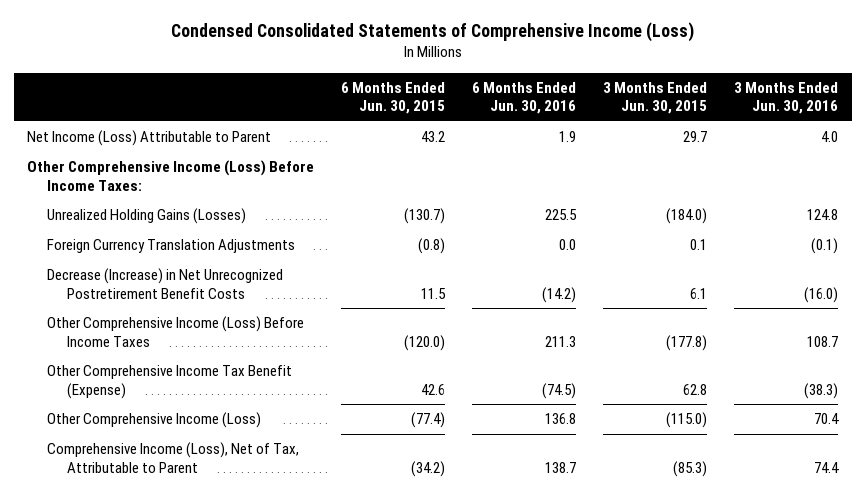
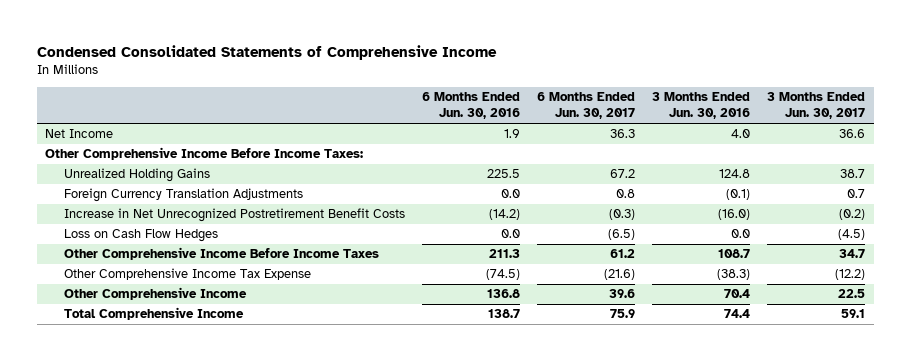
[170,22,694,43] Condensed Consolidated Statements of Comprehensive Income (Loss) -> [36,44,497,60] Condensed Consolidated Statements of Comprehensive Income
[341,81,446,115] 6 Months Ended Jun. 30, 2015 -> none
[603,81,708,115] 3 Months Ended Jun. 30, 2015 -> none
none -> [537,92,636,120] 6 Months Ended Jun. 30, 2017
none -> [767,92,866,120] 3 Months Ended Jun. 30, 2017
[27,130,272,147] Net Income (Loss) Attributable to Parent -> [45,129,114,139] Net Income
[27,160,315,191] Other Comprehensive Income (Loss) Before Income Taxes: -> [45,147,364,161] Other Comprehensive Income Before Income Taxes:
[47,208,247,225] Unrealized Holding Gains (Losses) -> [64,168,211,183] Unrealized Holding Gains
[47,268,284,299] Decrease (Increase) in Net Unrecognized Postretirement Benefit Costs -> [64,208,406,223] Increase in Net Unrecognized Postretirement Benefit Costs
none -> [64,229,219,243] Loss on Cash Flow Hedges
[47,316,305,347] Other Comprehensive Income (Loss) Before Income Taxes -> [64,247,380,261] Other Comprehensive Income Before Income Taxes
[47,365,293,399] Other Comprehensive Income Tax Benefit (Expense) -> [64,268,312,281] Other Comprehensive Income Tax Expense
[47,412,262,429] Other Comprehensive Income (Loss) -> [64,287,248,301] Other Comprehensive Income
[47,442,300,473] Comprehensive Income (Loss), Net of Tax, Attributable to Parent -> [64,307,245,321] Total Comprehensive Income

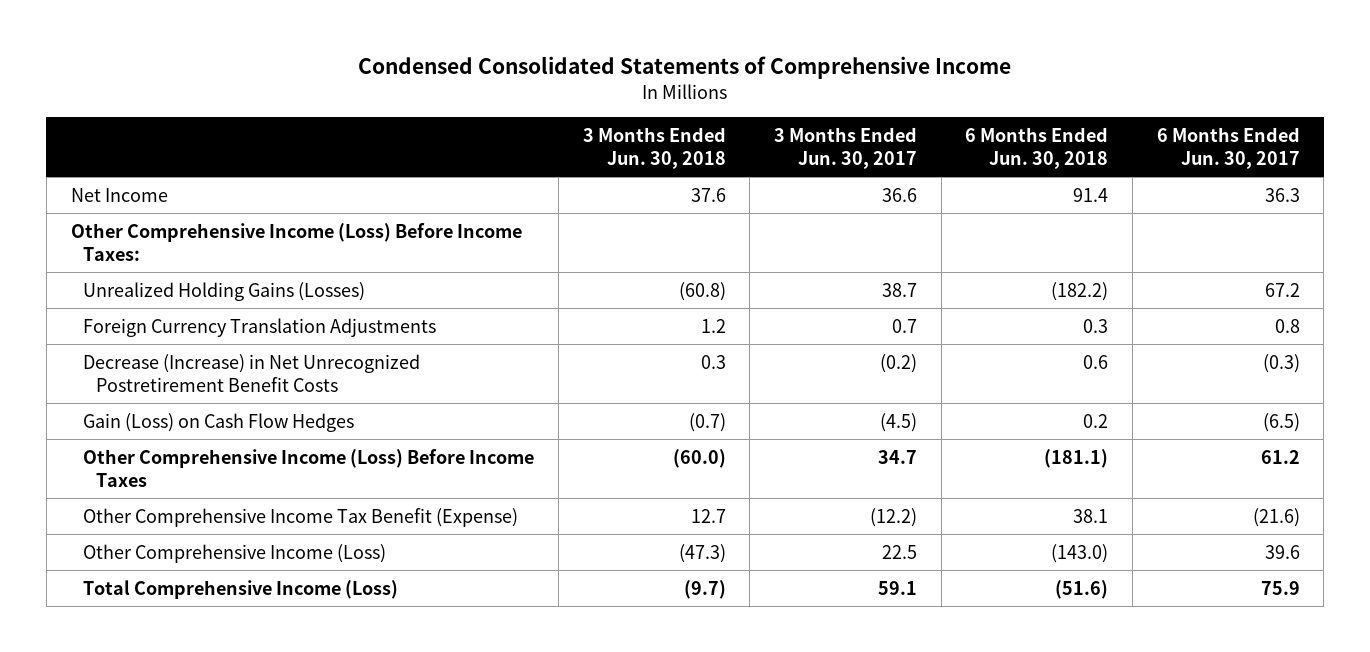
[422,92,521,120] 6 Months Ended Jun. 30, 2016 -> none
[652,92,751,120] 3 Months Ended Jun. 30, 2016 -> none
none -> [582,126,726,169] 3 Months Ended Jun. 30, 2018
none -> [965,126,1109,169] 6 Months Ended Jun. 30, 2018
[45,147,364,161] Other Comprehensive Income Before Income Taxes: -> [70,222,522,261] Other Comprehensive Income (Loss) Before Income Taxes:
[64,168,211,183] Unrealized Holding Gains -> [83,281,366,301] Unrealized Holding Gains (Losses)
[64,208,406,223] Increase in Net Unrecognized Postretirement Benefit Costs -> [83,353,421,392] Decrease (Increase) in Net Unrecognized Postretirement Benefit Costs
[64,229,219,243] Loss on Cash Flow Hedges -> [83,412,355,432] Gain (Loss) on Cash Flow Hedges
[64,247,380,261] Other Comprehensive Income Before Income Taxes -> [83,448,535,487] Other Comprehensive Income (Loss) Before Income Taxes
[64,268,312,281] Other Comprehensive Income Tax Expense -> [83,507,519,527] Other Comprehensive Income Tax Benefit (Expense)
[64,287,248,301] Other Comprehensive Income -> [83,543,387,563] Other Comprehensive Income (Loss)
[64,307,245,321] Total Comprehensive Income -> [83,579,399,599] Total Comprehensive Income (Loss)

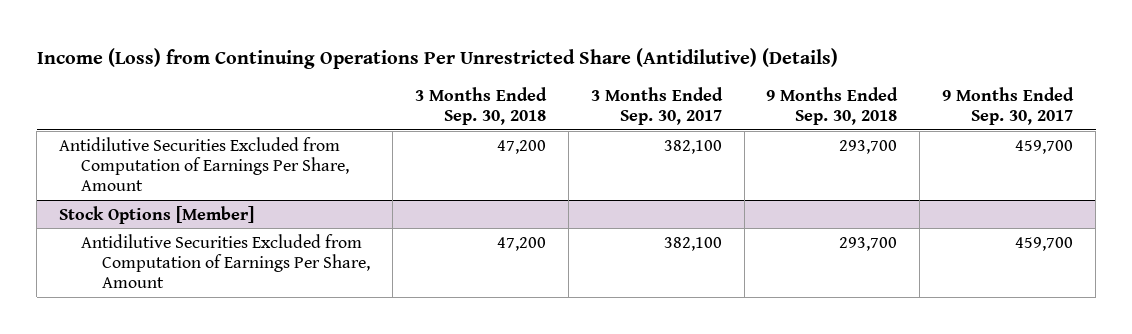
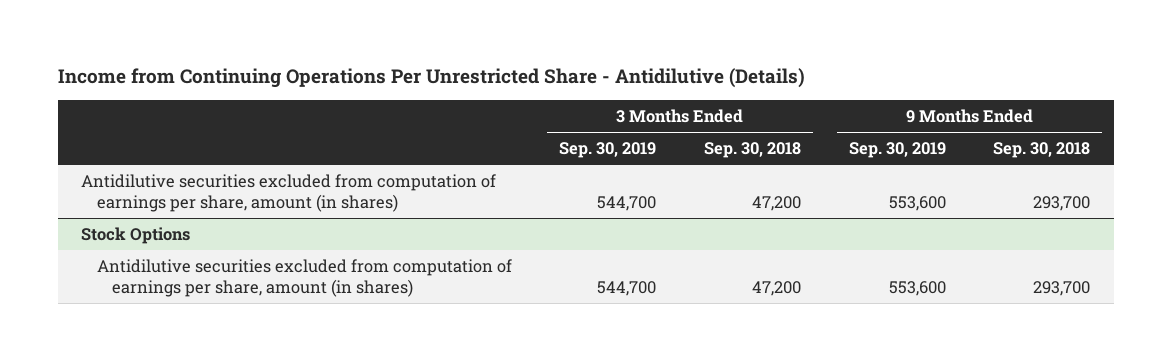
[36,47,838,69] Income (Loss) from Continuing Operations Per Unrestricted Share (Antidilutive) (Details) -> [57,68,805,89] Income from Continuing Operations Per Unrestricted Share - Antidilutive (Details)
[590,86,723,125] 3 Months Ended Sep. 30, 2017 -> none
[942,86,1075,125] 9 Months Ended Sep. 30, 2017 -> none
none -> [559,142,657,159] Sep. 30, 2019
none -> [848,142,946,159] Sep. 30, 2019
[59,136,349,191] Antidilutive Securities Excluded from Computation of Earnings Per Share, Amount -> [81,174,497,212] Antidilutive securities excluded from computation of earnings per share, amount (in shares)
[59,205,255,224] Stock Options [Member] -> [81,227,191,245] Stock Options
[80,233,370,288] Antidilutive Securities Excluded from Computation of Earnings Per Share, Amount -> [96,259,512,297] Antidilutive securities excluded from computation of earnings per share, amount (in shares)

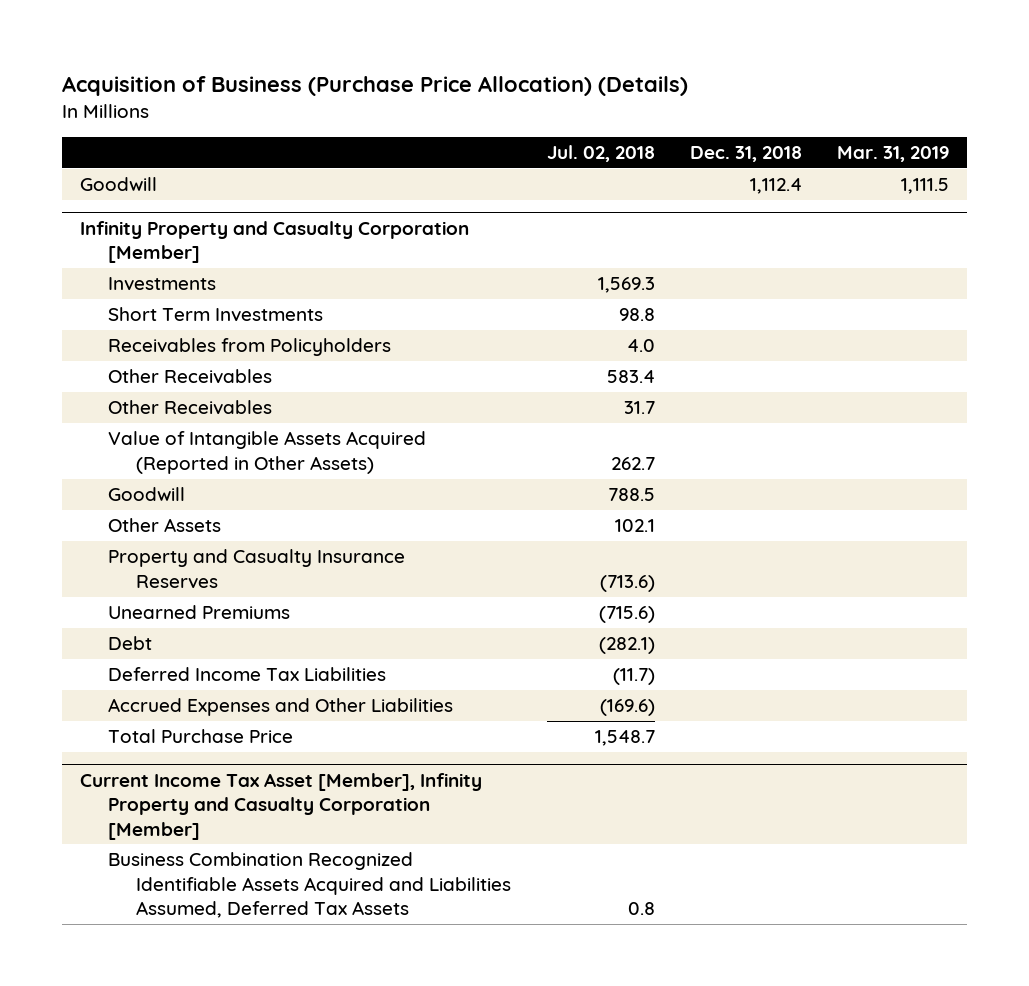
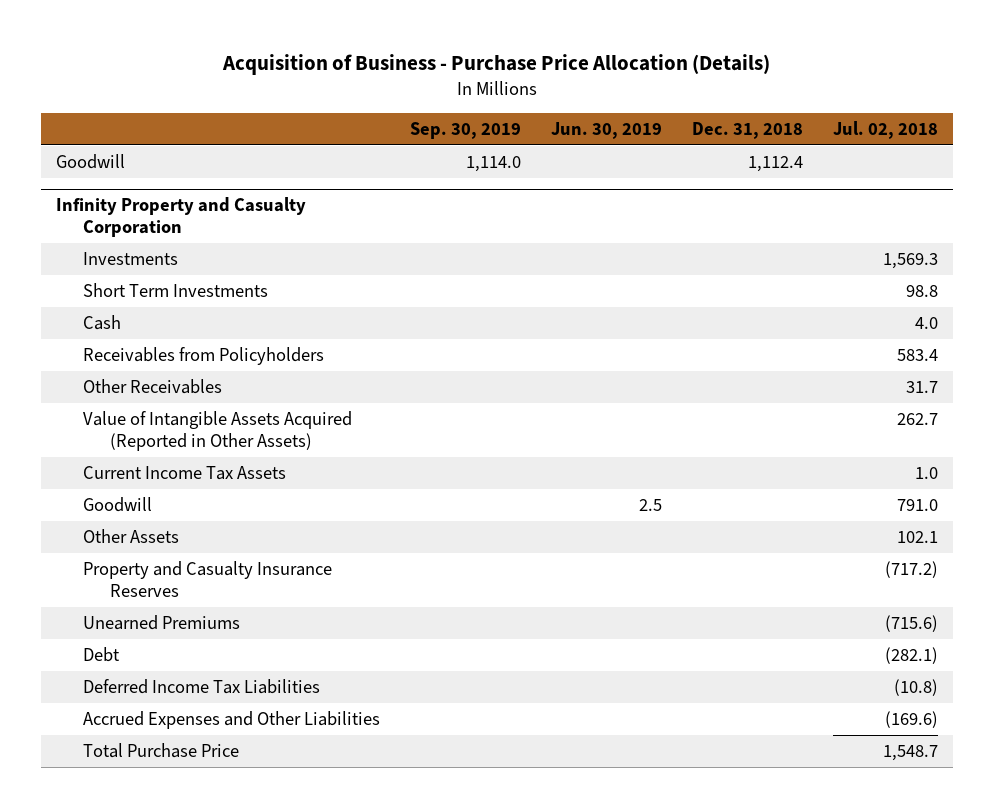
[62,75,689,96] Acquisition of Business (Purchase Price Allocation) (Details) -> [222,54,771,76] Acquisition of Business - Purchase Price Allocation (Details)
[837,146,950,163] Mar. 31, 2019 -> none
none -> [410,122,522,140] Sep. 30, 2019
none -> [551,122,663,140] Jun. 30, 2019
[79,220,469,264] Infinity Property and Casualty Corporation [Member] -> [56,196,307,237] Infinity Property and Casualty Corporation
[108,369,273,385] Other Receivables -> none
none -> [83,314,122,330] Cash
[626,339,655,353] 4.0 -> [897,348,939,361] 583.4
none -> [83,465,287,480] Current Income Tax Assets
[607,488,655,502] 788.5 -> [897,498,939,511] 791.0
[599,574,655,592] (713.6) -> [885,560,939,578] (717.2)
[612,668,655,686] (11.7) -> [894,678,939,696] (10.8)
[79,772,482,840] Current Income Tax Asset [Member], Infinity Property and Casualty Corporation [Member] -> none
[108,852,512,919] Business Combination Recognized Identifiable Assets Acquired and Liabilities Assumed, Deferred Tax Assets -> none

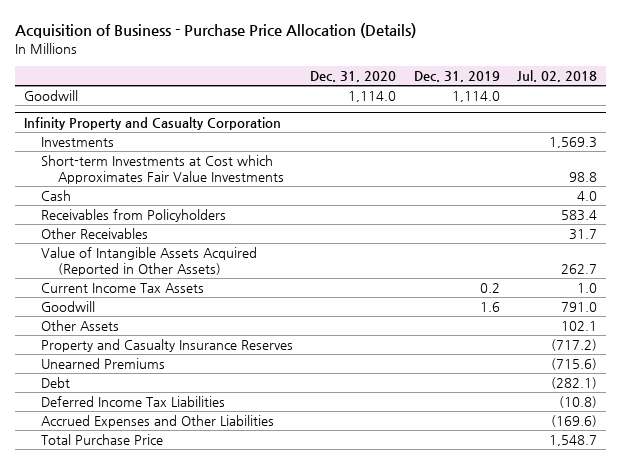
[410,122,522,140] Sep. 30, 2019 -> none
[551,122,663,140] Jun. 30, 2019 -> none
[692,122,804,140] Dec. 31, 2018 -> none
none -> [310,71,397,83] Dec. 31, 2020
none -> [413,71,500,83] Dec. 31, 2019
[83,282,269,297] Short Term Investments -> [40,155,284,184] Short-term Investments at Cost which Approximates Fair Value Investments

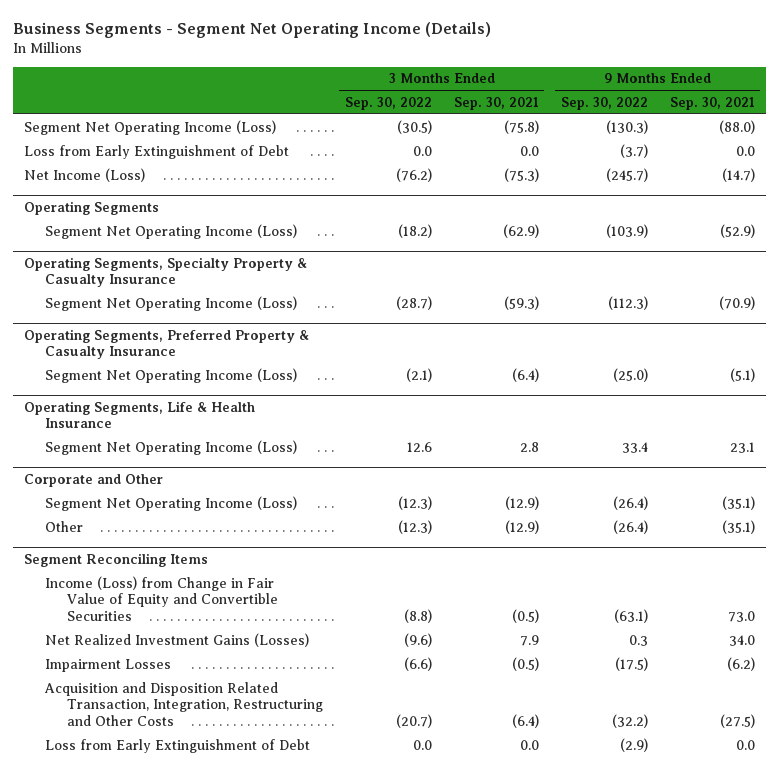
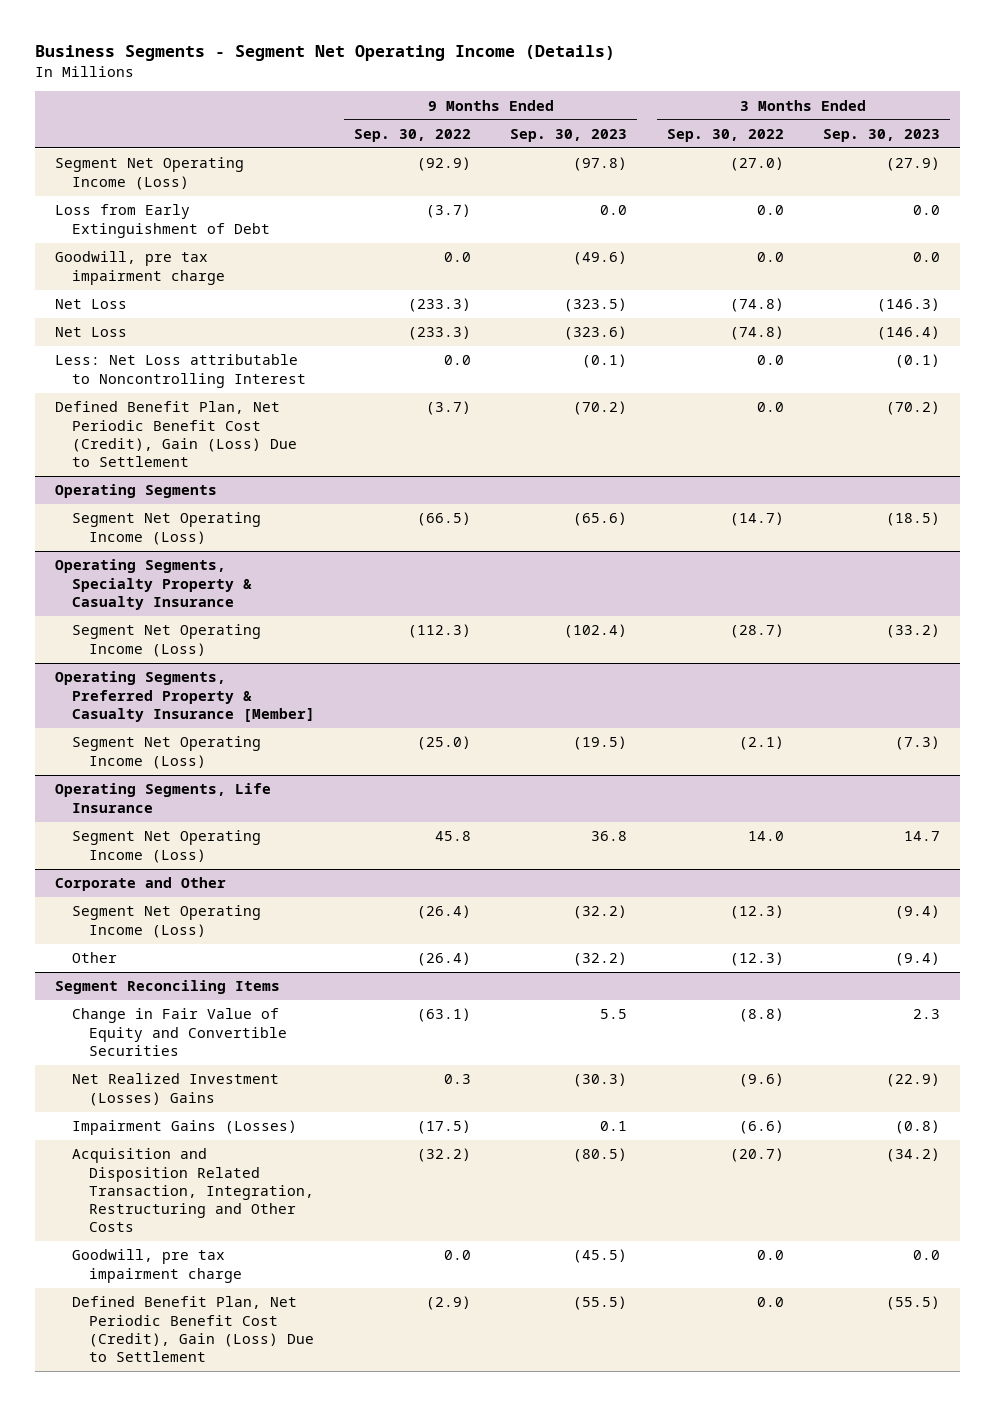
[453,96,539,110] Sep. 30, 2021 -> none
[669,96,755,110] Sep. 30, 2021 -> none
none -> [510,128,628,142] Sep. 30, 2023
none -> [823,128,941,142] Sep. 30, 2023
[396,119,432,134] (30.5) -> [729,157,784,172] (27.0)
[605,119,648,134] (130.3) -> [417,157,472,172] (92.9)
none -> [54,251,225,285] Goodwill, pre tax impairment charge
[23,167,145,182] Net Income (Loss) -> [54,299,127,310] Net Loss
[395,167,432,182] (76.2) -> [729,298,784,313] (74.8)
[605,167,648,182] (245.7) -> [408,298,472,313] (233.3)
none -> [54,327,127,338] Net Loss
none -> [54,354,306,388] Less: Net Loss attributable to Noncontrolling Interest
none -> [54,401,297,468] Defined Benefit Plan, Net Periodic Benefit Cost (Credit), Gain (Loss) Due to Settlement
[397,223,432,238] (18.2) -> [729,512,784,527] (14.7)
[605,223,648,238] (103.9) -> [417,512,472,527] (66.5)
[23,328,309,360] Operating Segments, Preferred Property & Casualty Insurance -> [54,671,315,722] Operating Segments, Preferred Property & Casualty Insurance [Member]
[23,400,255,429] Operating Segments, Life & Health Insurance -> [54,783,271,813] Operating Segments, Life Insurance
[406,441,432,452] 12.6 -> [747,831,784,842] 14.0
[621,441,648,453] 33.4 -> [435,831,472,842] 45.8
[45,575,278,621] Income (Loss) from Change in Fair Value of Equity and Convertible Securities -> [71,1008,288,1056] Change in Fair Value of Equity and Convertible Securities
[45,632,310,647] Net Realized Investment Gains (Losses) -> [71,1073,279,1106] Net Realized Investment (Losses) Gains
[45,658,172,672] Impairment Losses -> [71,1120,297,1136] Impairment Gains (Losses)
[45,738,311,753] Loss from Early Extinguishment of Debt -> none
none -> [71,1249,243,1283] Goodwill, pre tax impairment charge
none -> [71,1296,315,1363] Defined Benefit Plan, Net Periodic Benefit Cost (Credit), Gain (Loss) Due to Settlement

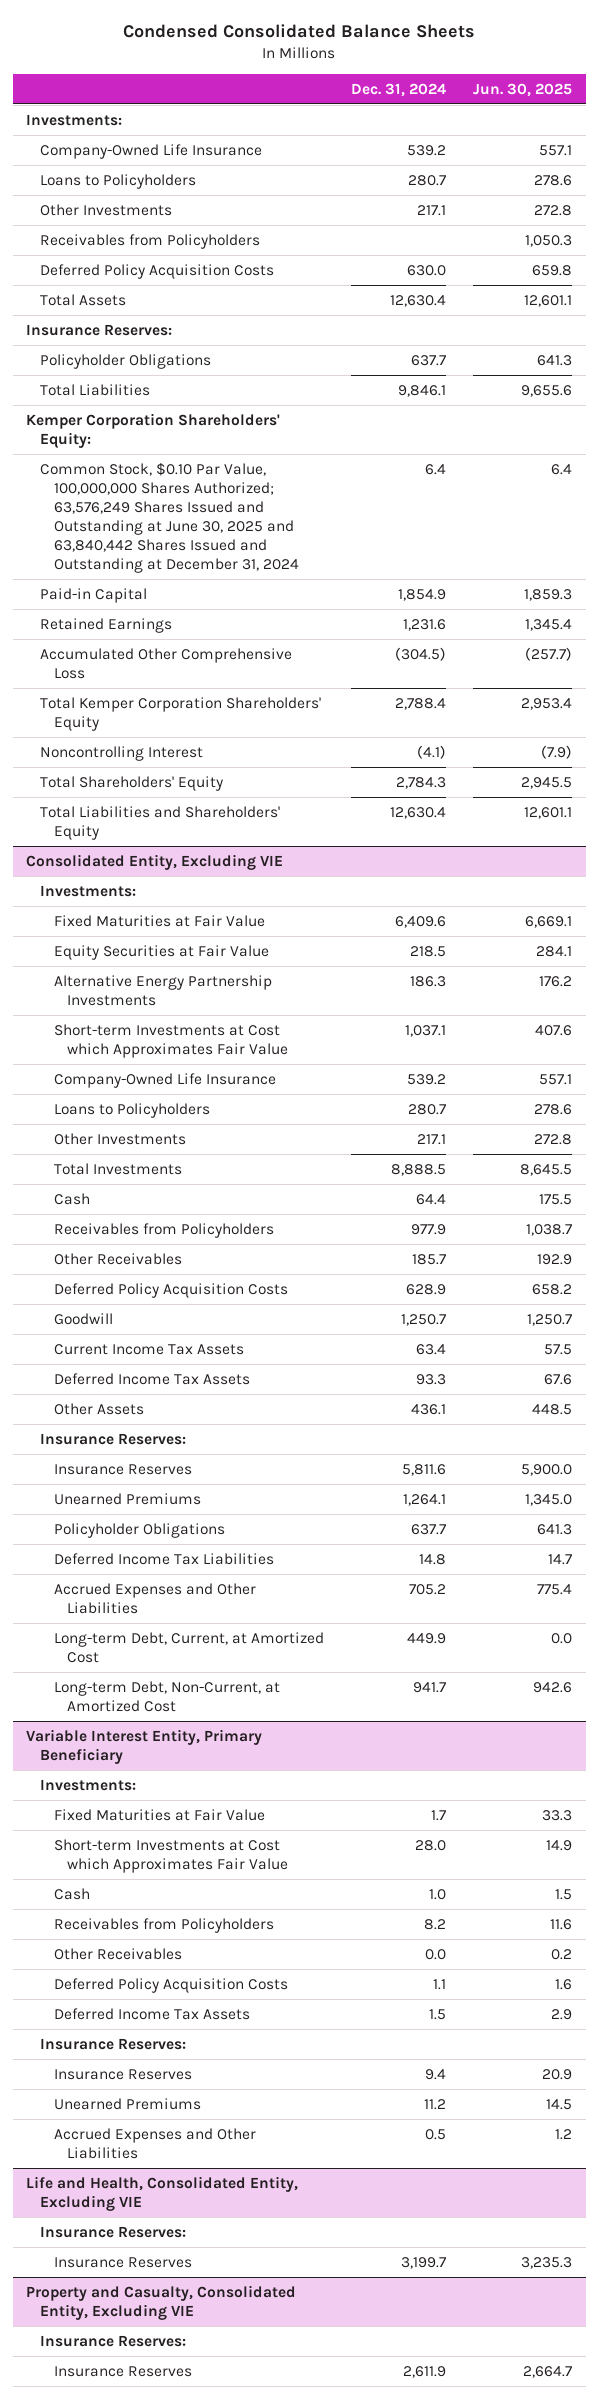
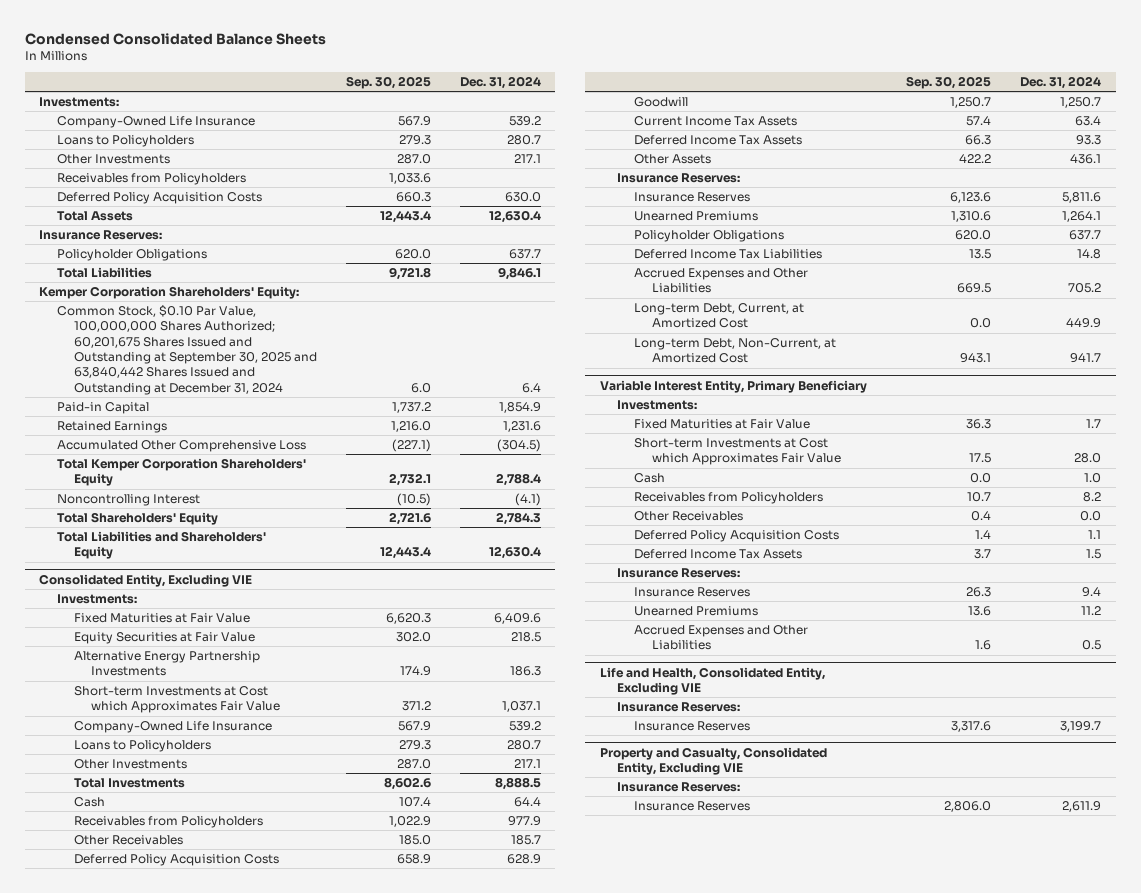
[473,82,573,97] Jun. 30, 2025 -> none
none -> [345,76,431,90] Sep. 30, 2025
[39,461,299,574] Common Stock, $0.10 Par Value, 100,000,000 Shares Authorized; 63,576,249 Shares Issued and Outstanding at June 30, 2025 and 63,840,442 Shares Issued and Outstanding at December 31, 2024 -> [56,305,318,395] Common Stock, $0.10 Par Value, 100,000,000 Shares Authorized; 60,201,675 Shares Issued and Outstanding at September 30, 2025 and 63,840,442 Shares Issued and Outstanding at December 31, 2024

